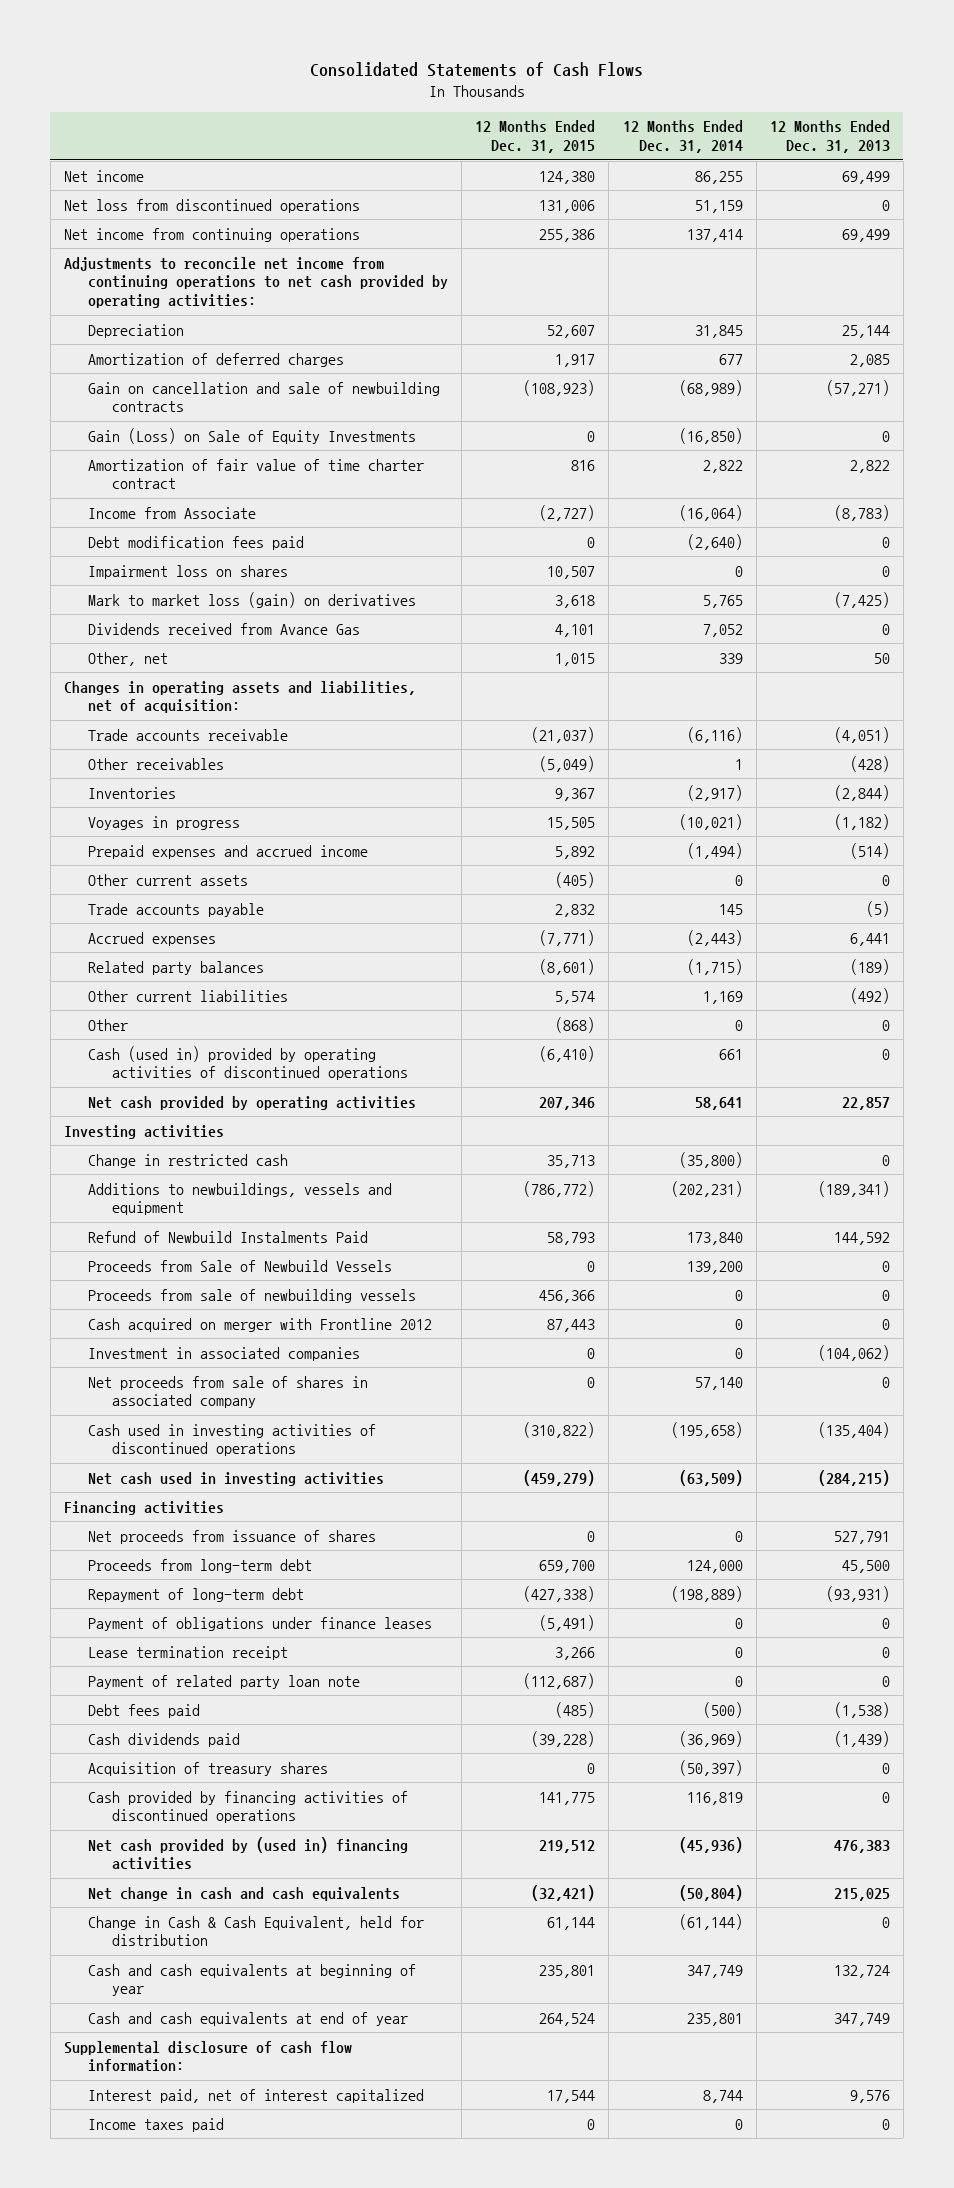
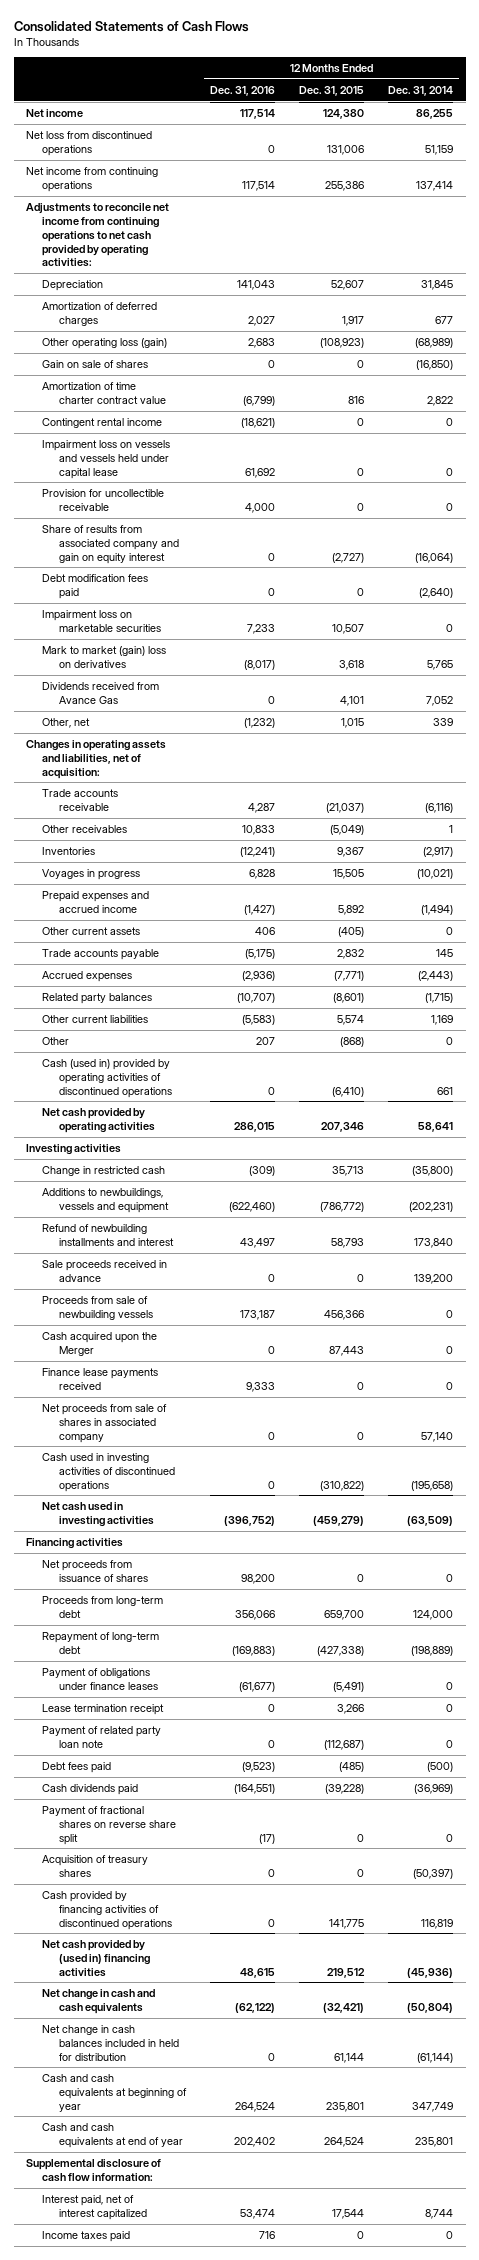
[769,120,890,154] 12 Months Ended Dec. 31, 2013 -> none
none -> [209,85,275,96] Dec. 31, 2016
[87,381,440,413] Gain on cancellation and sale of newbuilding contracts -> [42,337,168,349] Other operating loss (gain)
[87,427,416,444] Gain (Loss) on Sale of Equity Investments -> [42,359,149,368] Gain on sale of shares
[87,458,424,490] Amortization of fair value of time charter contract -> [42,381,166,404] Amortization of time charter contract value
none -> [42,417,163,428] Contingent rental income
none -> [42,439,171,479] Impairment loss on vessels and vessels held under capital lease
none -> [42,488,165,511] Provision for uncollectible receivable
[87,506,256,519] Income from Associate -> [42,524,179,564] Share of results from associated company and gain on equity interest
[87,564,288,579] Impairment loss on shares -> [42,609,161,632] Impairment loss on marketable securities
[87,591,416,608] Mark to market loss (gain) on derivatives -> [42,645,167,668] Mark to market (gain) loss on derivatives
[87,1230,368,1243] Refund of Newbuild Instalments Paid -> [42,1223,174,1246] Refund of newbuilding installments and interest
[87,1259,392,1272] Proceeds from Sale of Newbuild Vessels -> [42,1259,168,1282] Sale proceeds received in advance
[87,1346,360,1361] Investment in associated companies -> none
[87,1317,432,1332] Cash acquired on merger with Frontline 2012 -> [42,1331,158,1356] Cash acquired upon the Merger
none -> [42,1367,159,1390] Finance lease payments received
none -> [42,1805,176,1845] Payment of fractional shares on reverse share split
[87,1915,424,1947] Change in Cash & Cash Equivalent, held for distribution -> [42,2024,179,2061] Net change in cash balances included in held for distribution

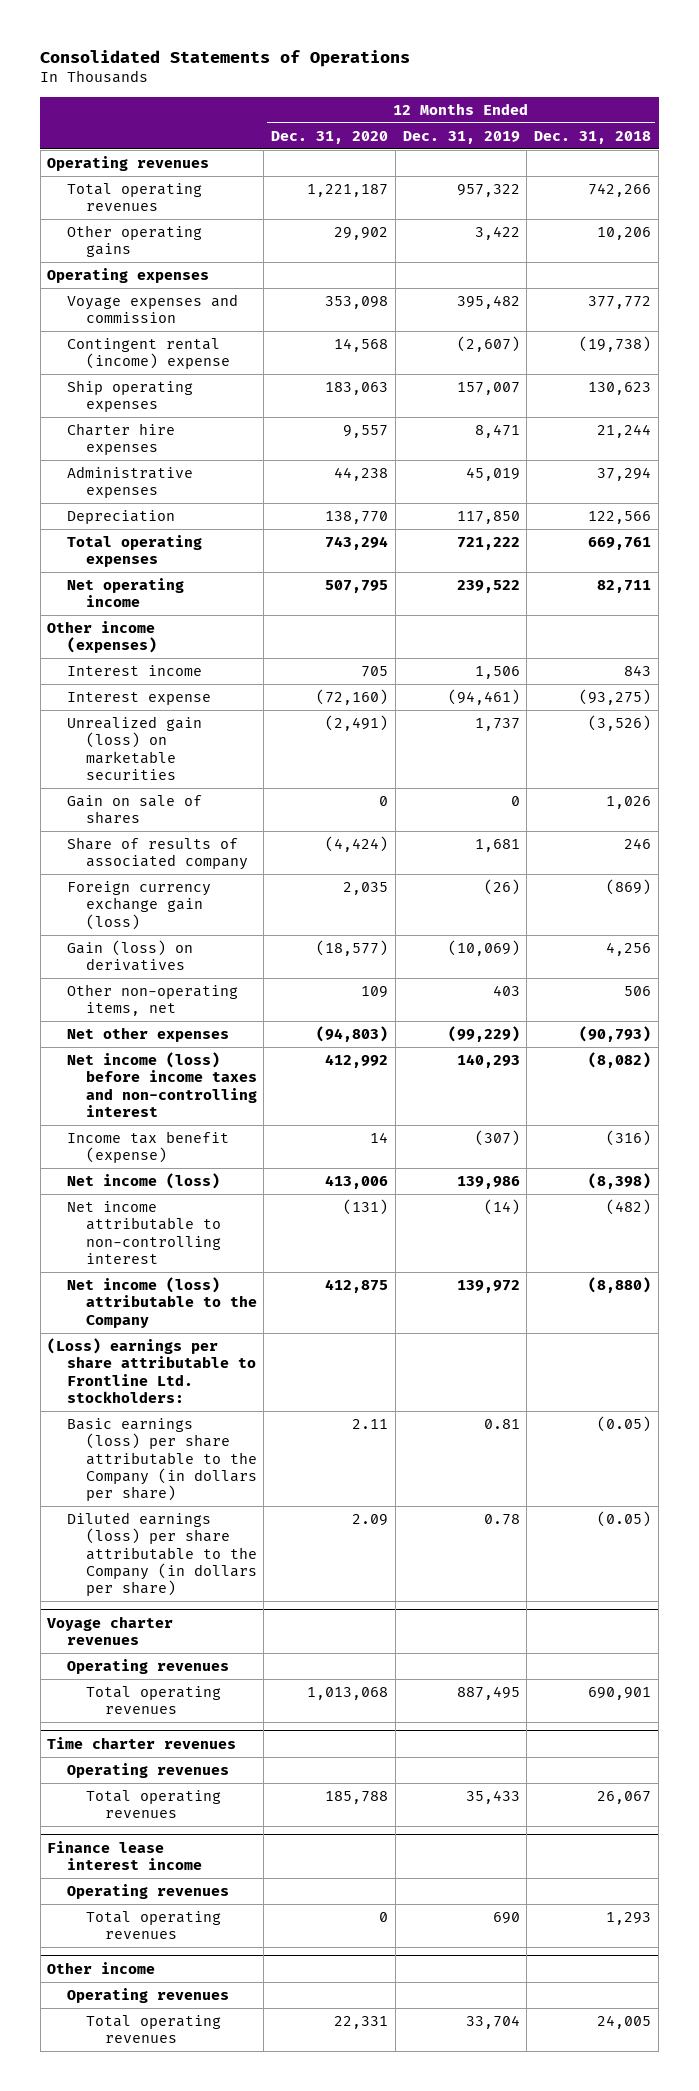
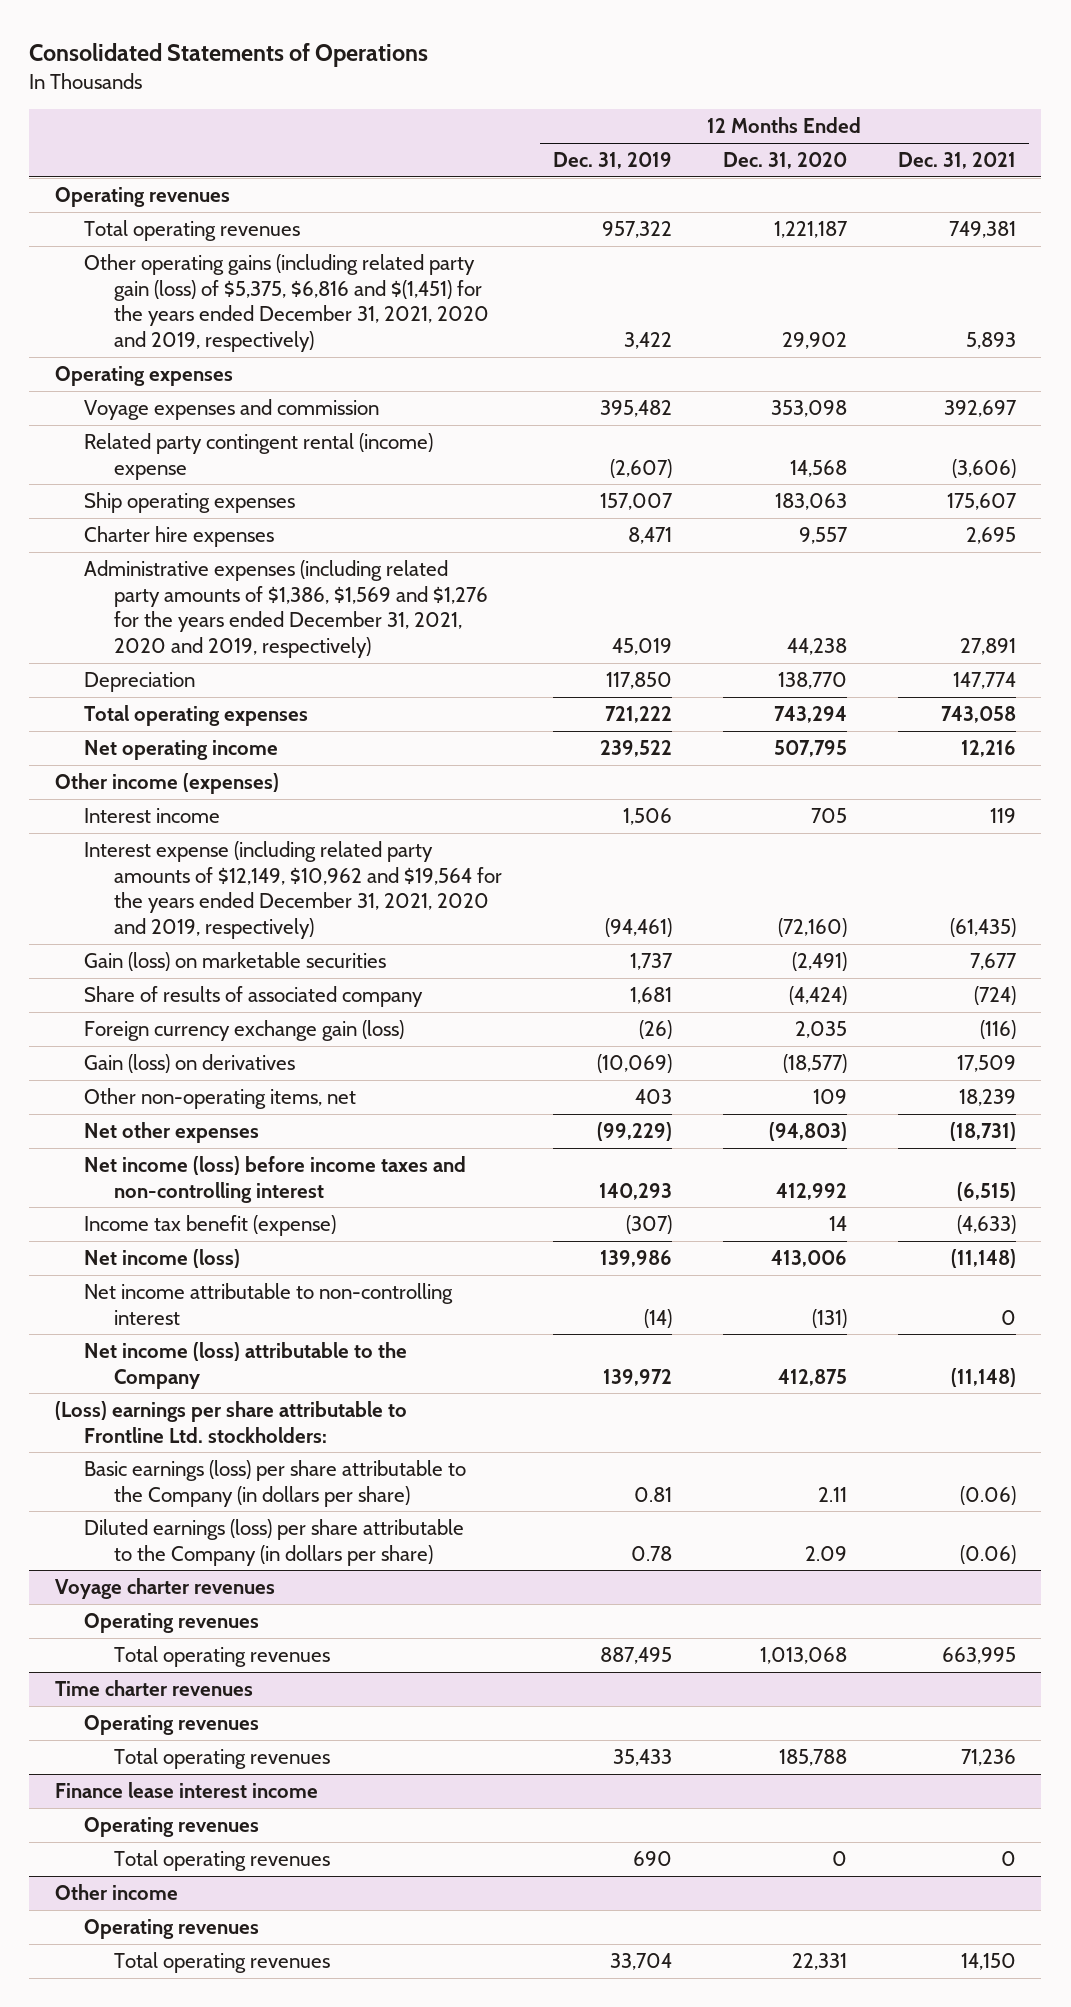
[534,131,652,145] Dec. 31, 2018 -> none
none -> [897,152,1016,170] Dec. 31, 2021
[66,225,202,258] Other operating gains -> [84,254,489,352] Other operating gains (including related party gain (loss) of $5,375, $6,816 and $(1,451) for the years ended December 31, 2021, 2020 and 2019, respectively)
[66,338,230,370] Contingent rental (income) expense -> [84,433,434,480] Related party contingent rental (income) expense
[66,466,193,499] Administrative expenses -> [84,560,488,658] Administrative expenses (including related party amounts of $1,386, $1,569 and $1,276 for the years ended December 31, 2021, 2020 and 2019, respectively)
[66,795,202,825] Gain on sale of shares -> none
[66,692,211,706] Interest expense -> [84,841,502,939] Interest expense (including related party amounts of $12,149, $10,962 and $19,564 for the years ended December 31, 2021, 2020 and 2019, respectively)
[66,716,202,781] Unrealized gain (loss) on marketable securities -> [84,952,387,972] Gain (loss) on marketable securities

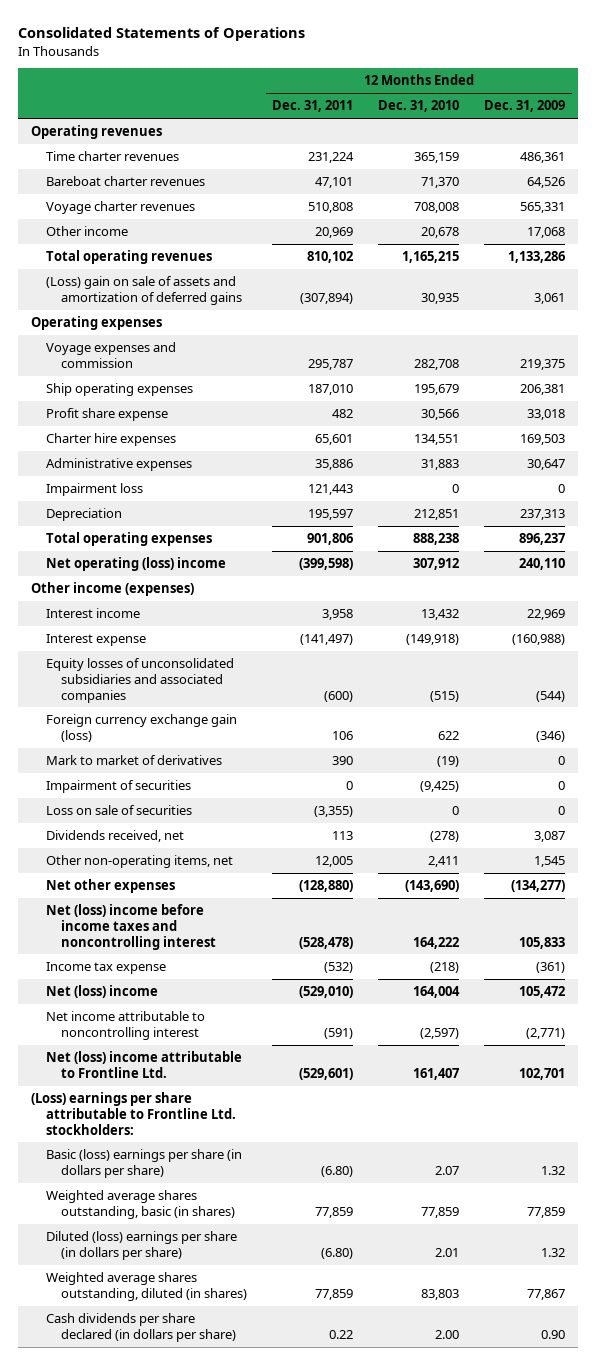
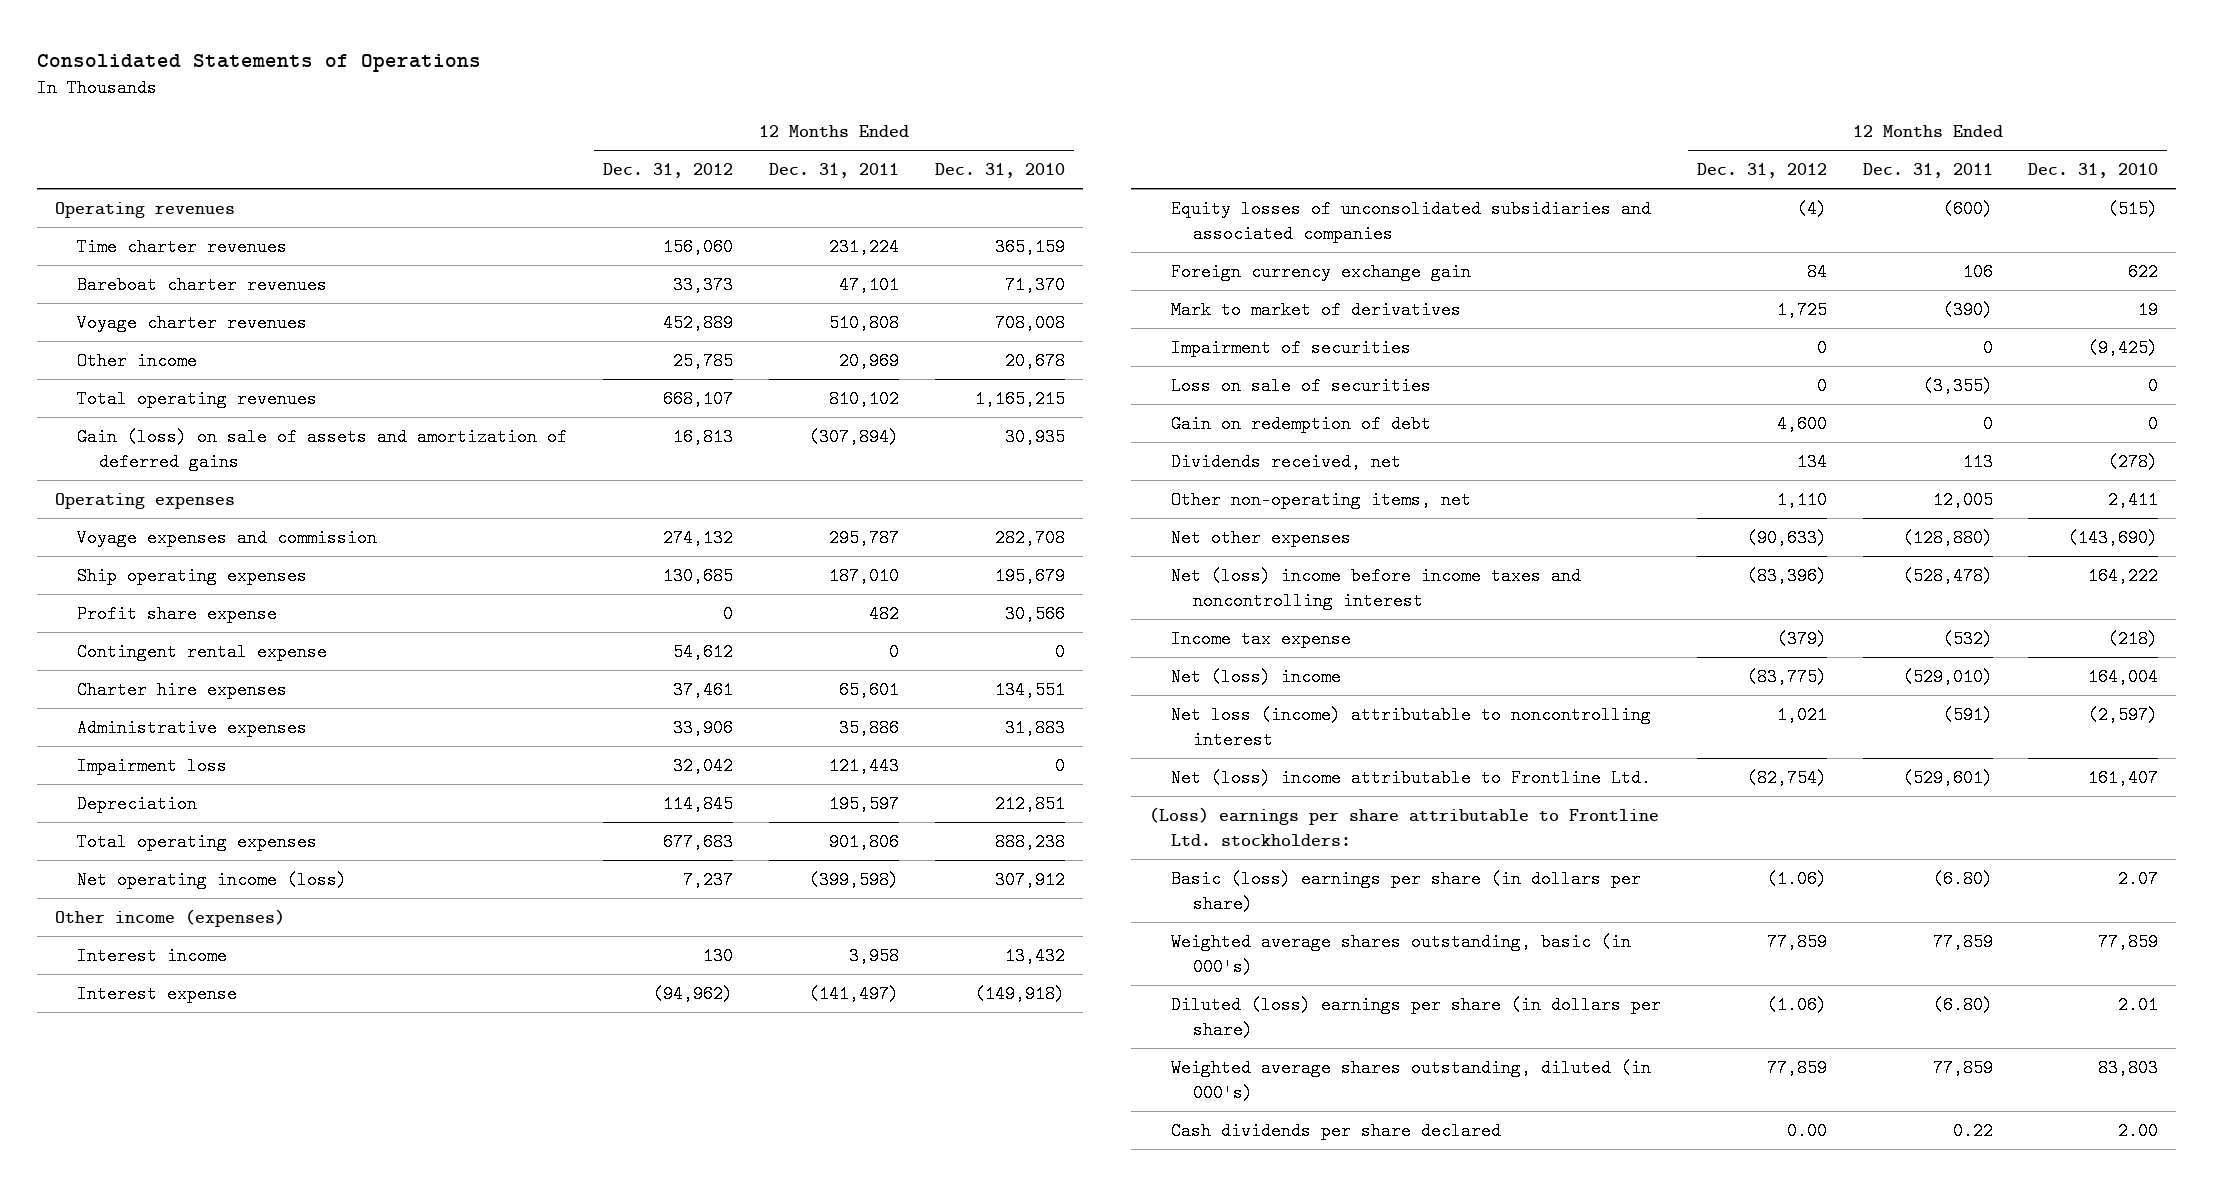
[484,100,566,113] Dec. 31, 2009 -> none
none -> [603,163,734,179] Dec. 31, 2012
[45,276,242,305] (Loss) gain on sale of assets and amortization of deferred gains -> [77,427,568,471] Gain (loss) on sale of assets and amortization of deferred gains
none -> [77,642,328,661] Contingent rental expense
[45,557,226,572] Net operating (loss) income -> [77,870,348,889] Net operating income (loss)
[45,714,237,742] Foreign currency exchange gain (loss) -> [1170,262,1471,281] Foreign currency exchange gain
[331,756,353,766] 390 -> [1942,300,1993,319] (390)
[437,756,460,768] (19) -> [2138,300,2159,319] 19
none -> [1170,414,1431,433] Gain on redemption of debt
[45,1011,205,1040] Net income attributable to noncontrolling interest -> [1170,705,1651,749] Net loss (income) attributable to noncontrolling interest
[45,1190,235,1219] Weighted average shares outstanding, basic (in shares) -> [1170,932,1631,976] Weighted average shares outstanding, basic (in 000's)
[45,1272,247,1301] Weighted average shares outstanding, diluted (in shares) -> [1170,1058,1651,1102] Weighted average shares outstanding, diluted (in 000's)
[45,1313,236,1342] Cash dividends per share declared (in dollars per share) -> [1170,1121,1501,1140] Cash dividends per share declared

